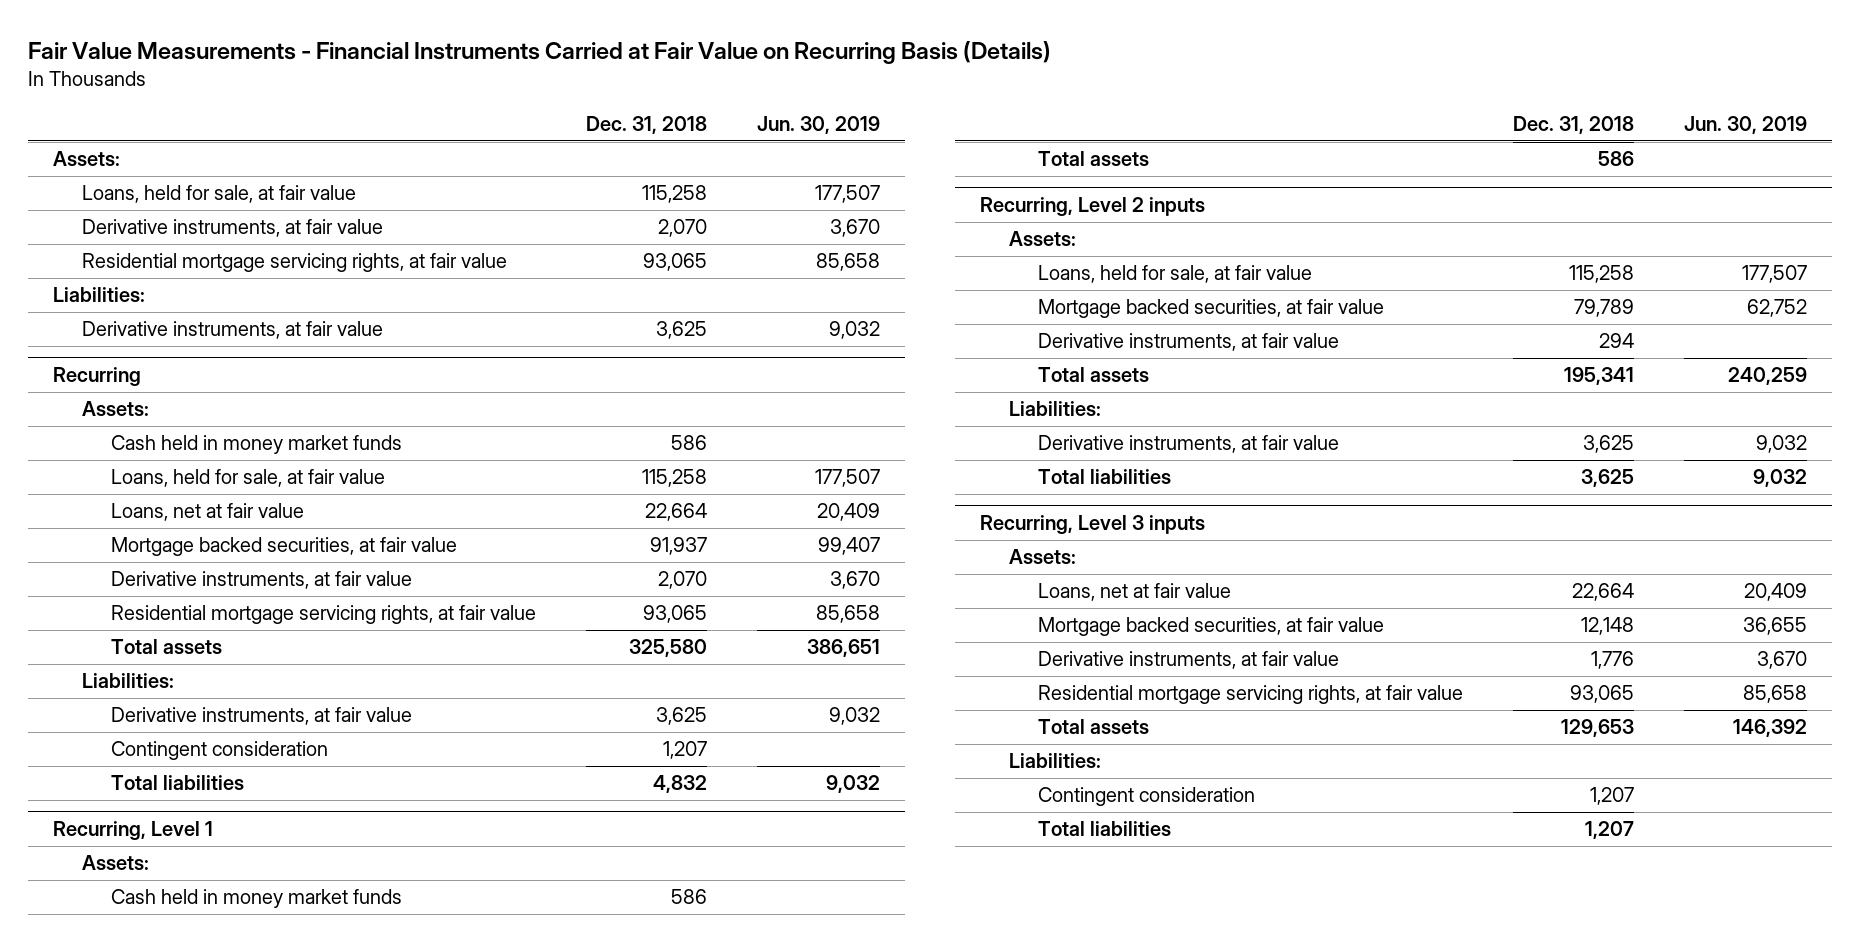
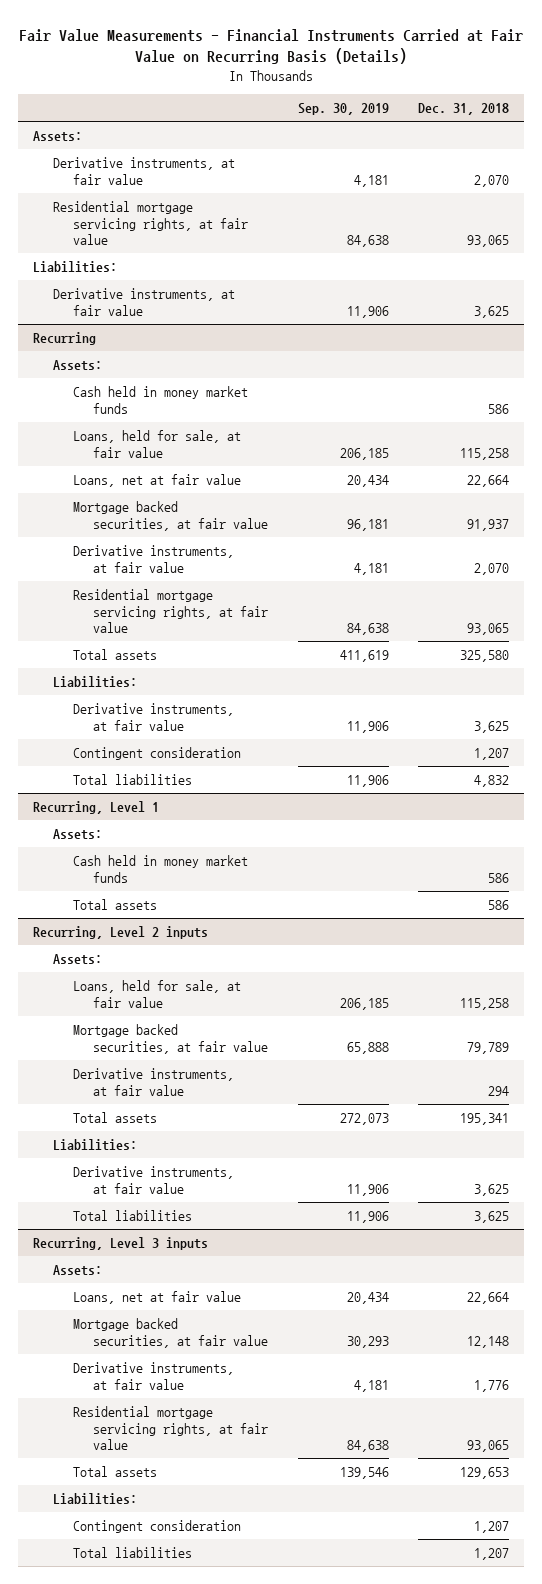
[756,116,880,135] Jun. 30, 2019 -> none
none -> [297,103,389,116] Sep. 30, 2019
[81,185,356,204] Loans, held for sale, at fair value -> none

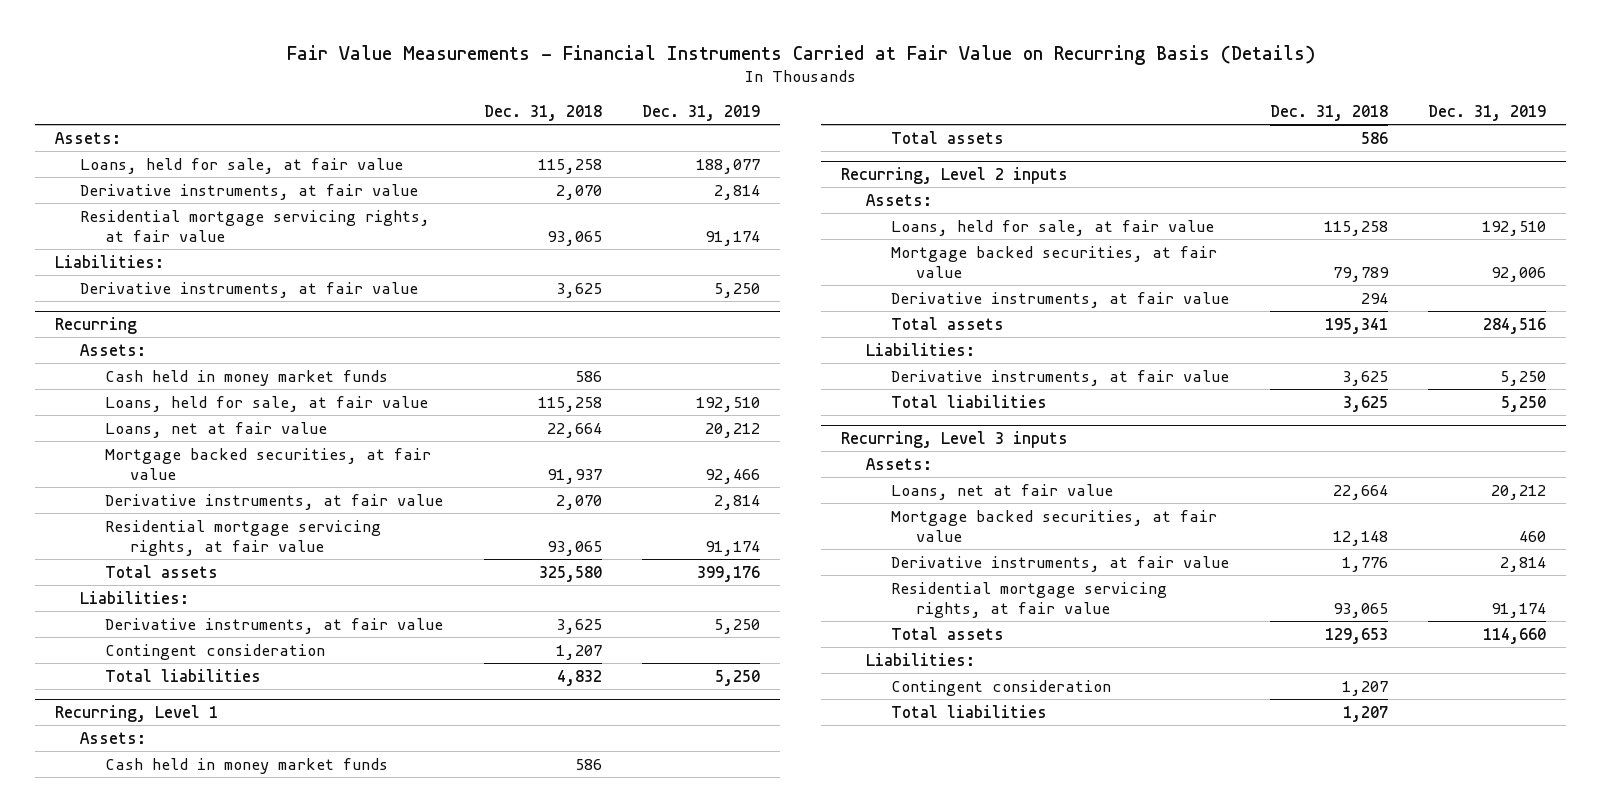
[297,103,389,116] Sep. 30, 2019 -> none
none -> [642,105,761,122] Dec. 31, 2019
none -> [80,157,404,174] Loans, held for sale, at fair value

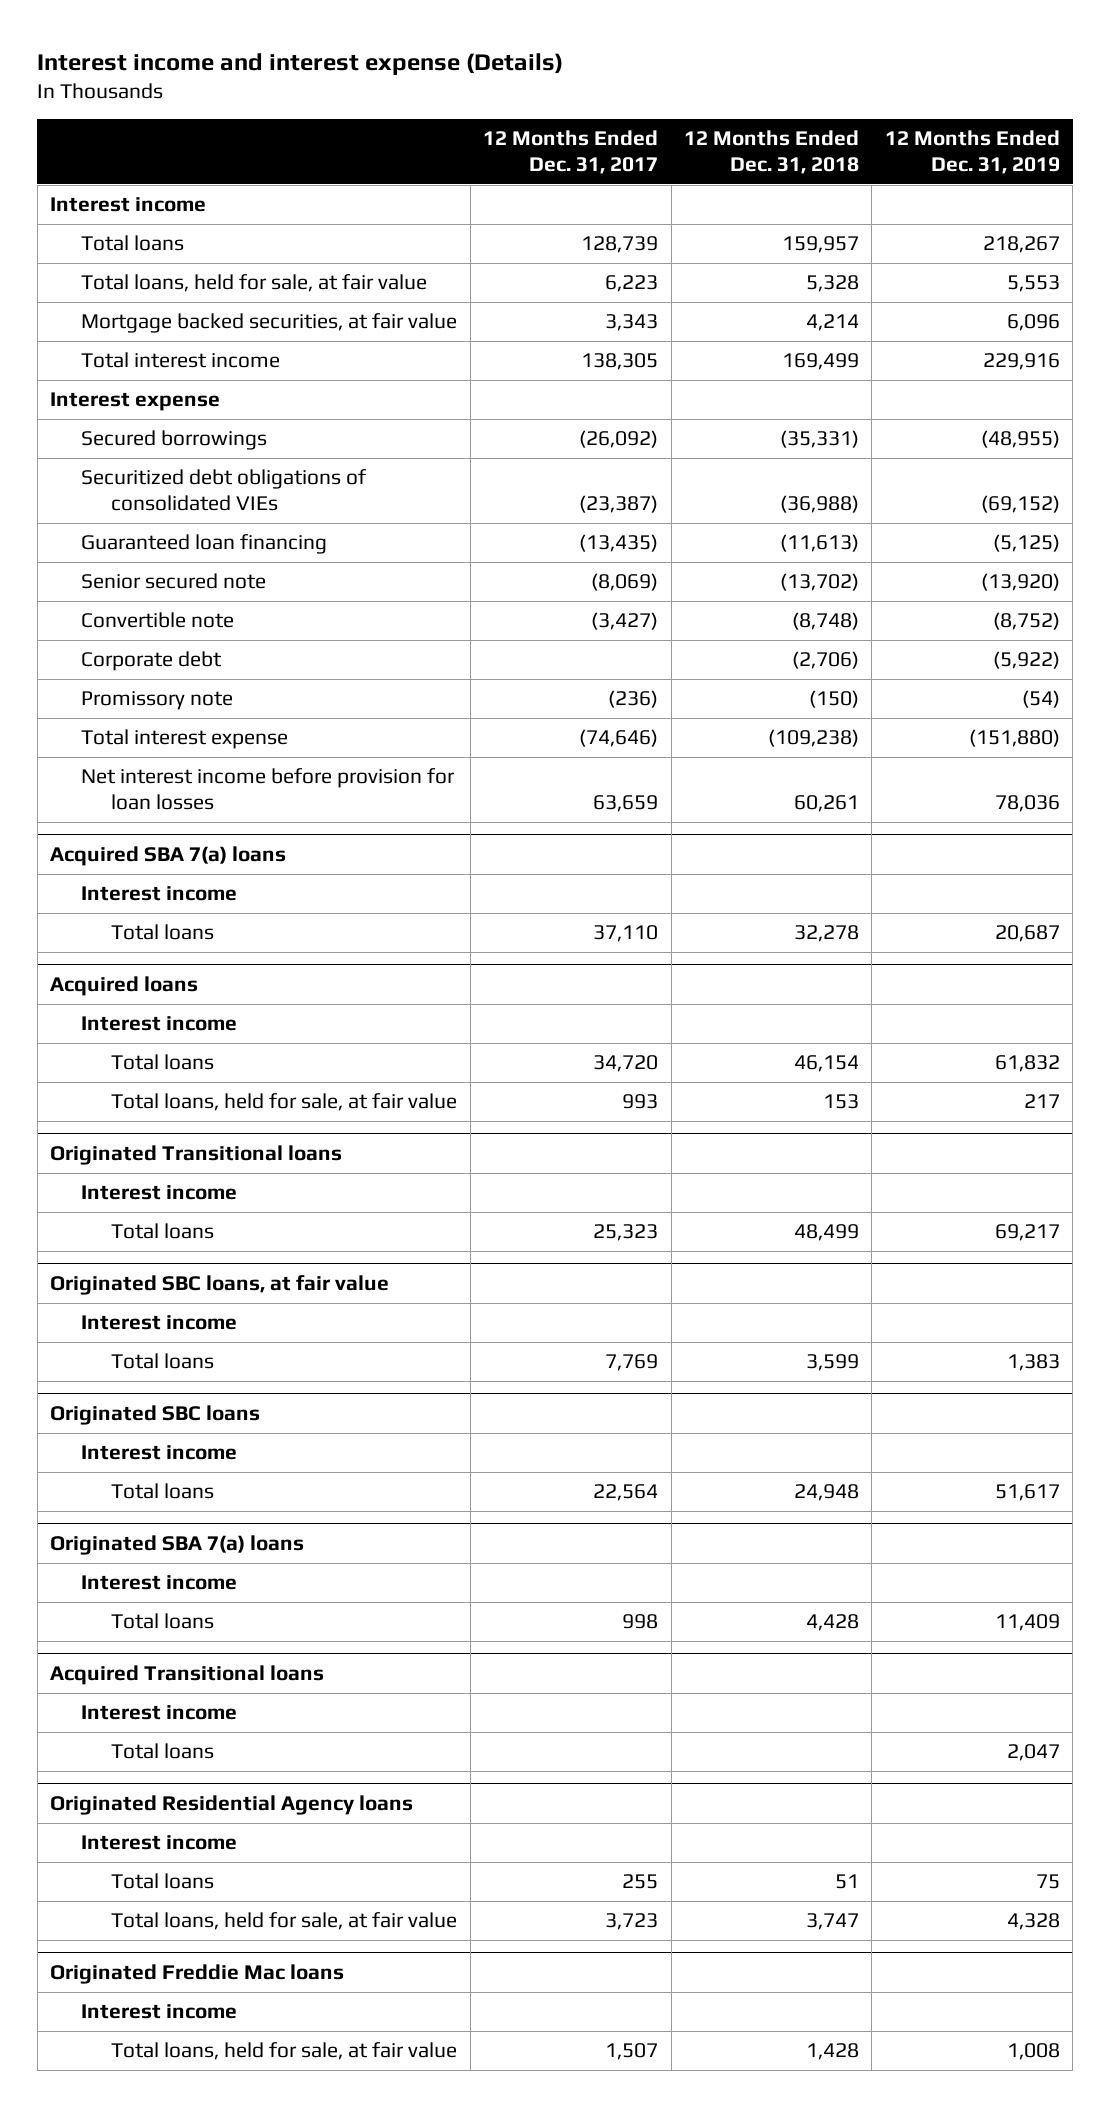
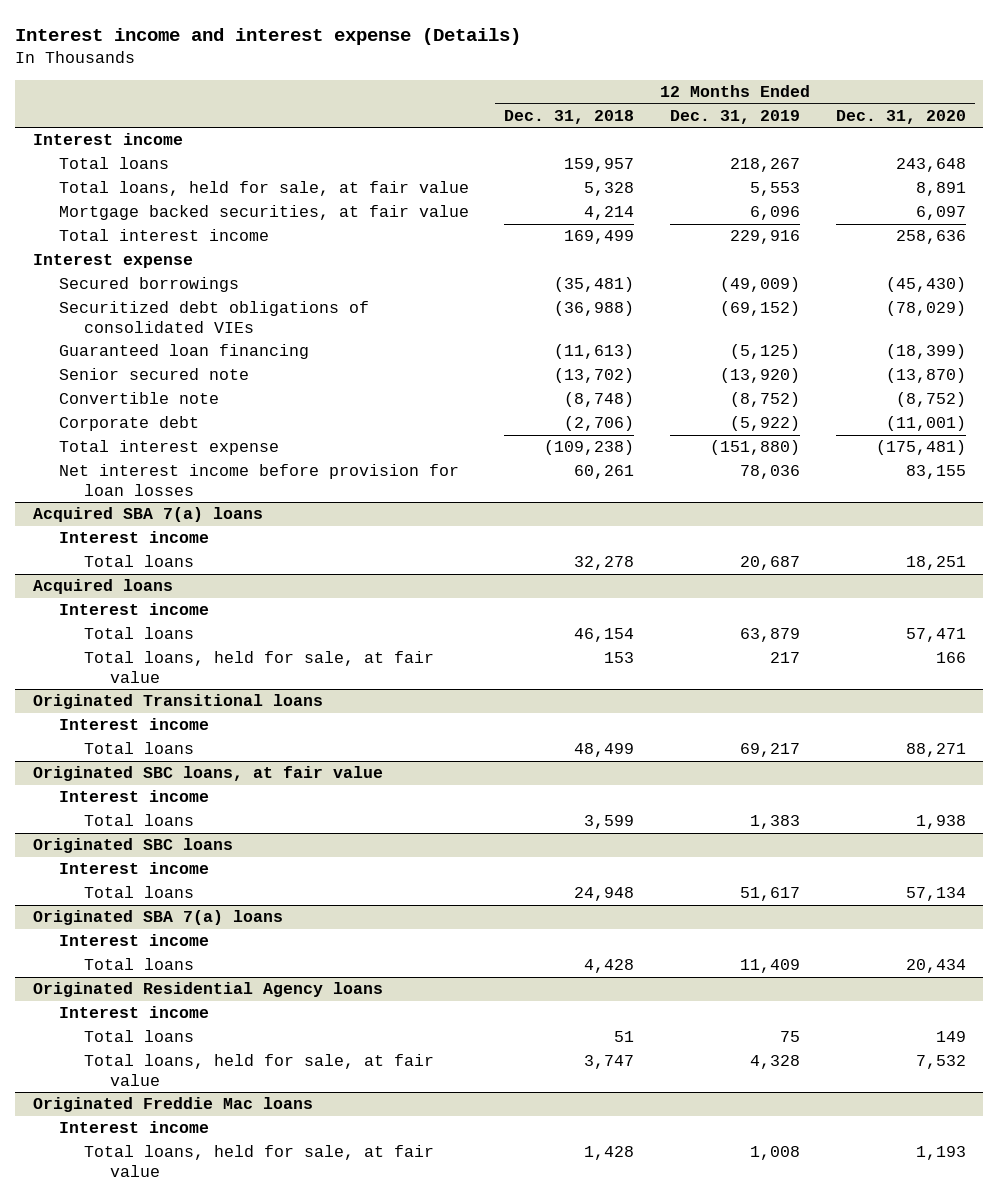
[483,130,659,175] 12 Months Ended Dec. 31, 2017 -> none
none -> [835,109,966,124] Dec. 31, 2020
[780,430,860,449] (35,331) -> [554,277,635,293] (35,481)
[980,430,1060,449] (48,955) -> [720,277,801,293] (49,009)
[80,691,233,711] Promissory note -> none
[994,1055,1060,1073] 61,832 -> [740,628,801,643] 63,879
[50,1665,325,1686] Acquired Transitional loans -> none
[80,1705,237,1721] Interest income -> none
[111,1743,215,1760] Total loans -> none

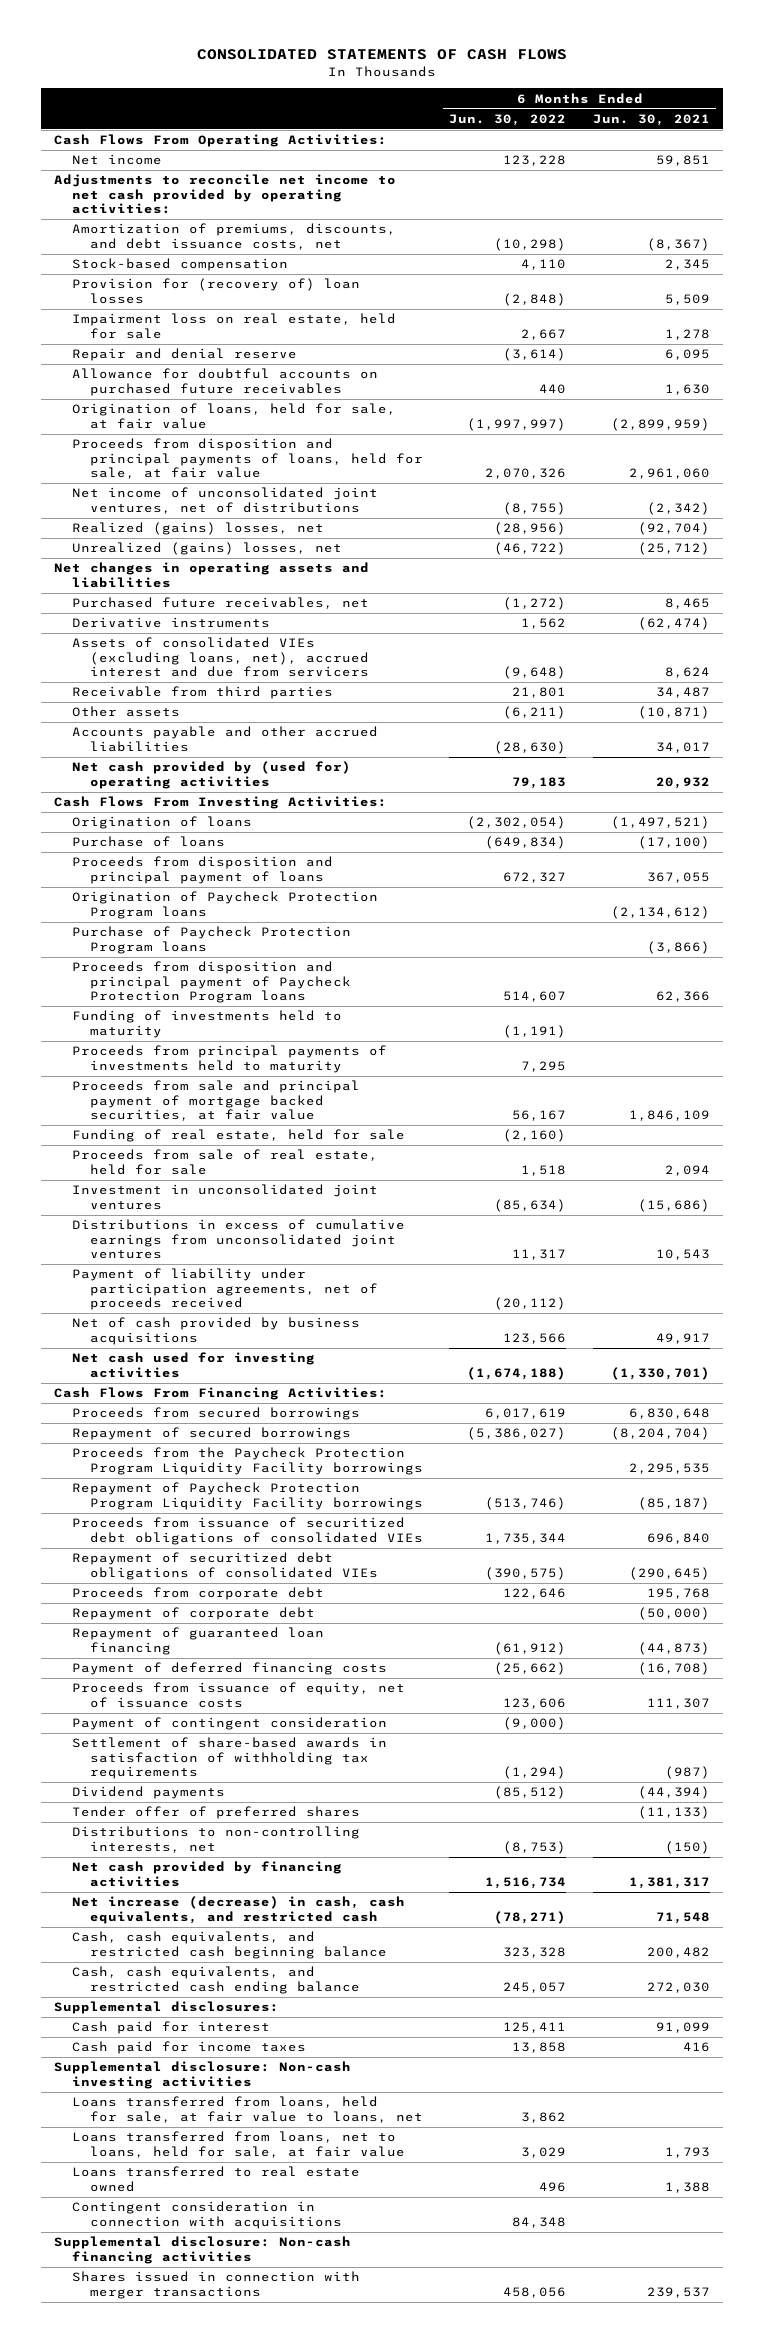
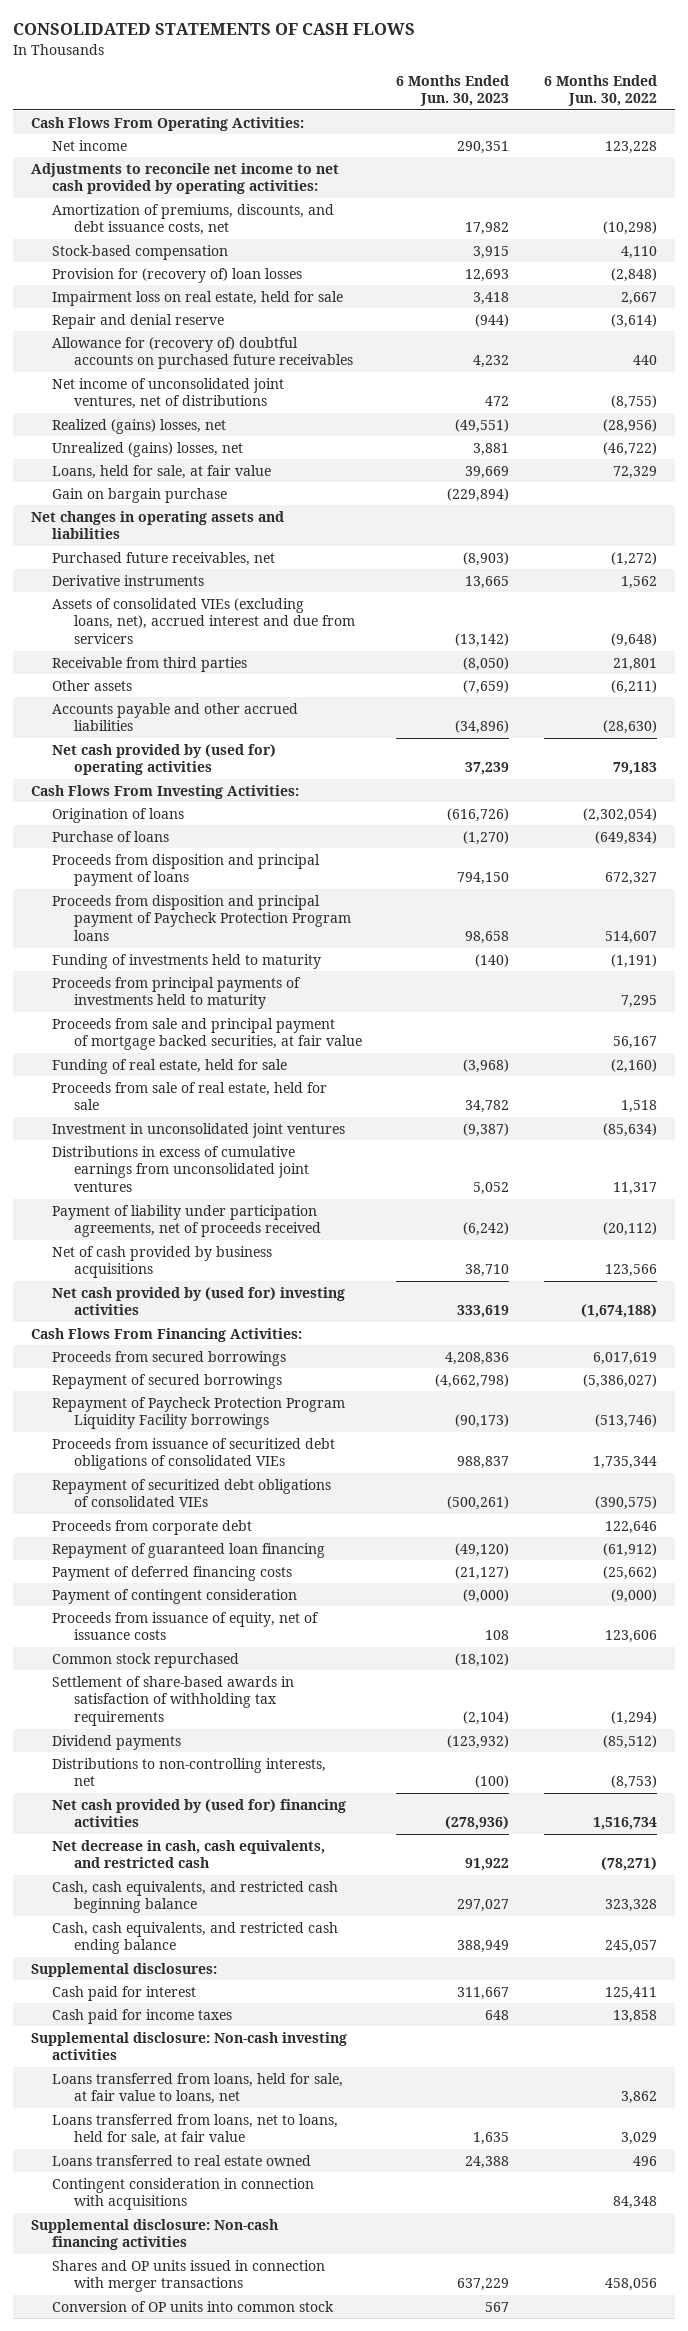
[592,114,710,127] Jun. 30, 2021 -> none
none -> [396,74,510,107] 6 Months Ended Jun. 30, 2023
[72,403,397,429] Origination of loans, held for sale, at fair value -> none
[72,438,424,479] Proceeds from disposition and principal payments of loans, held for sale, at fair value -> none
[72,368,379,396] Allowance for doubtful accounts on purchased future receivables -> [52,336,353,370] Allowance for (recovery of) doubtful accounts on purchased future receivables
none -> [52,464,272,479] Loans, held for sale, at fair value
none -> [52,487,228,503] Gain on bargain purchase
[72,891,379,919] Origination of Paycheck Protection Program loans -> none
[72,926,352,954] Purchase of Paycheck Protection Program loans -> none
[72,1352,316,1378] Net cash used for investing activities -> [52,1286,346,1316] Net cash provided by (used for) investing activities
[72,1447,424,1475] Proceeds from the Paycheck Protection Program Liquidity Facility borrowings -> none
[72,1607,316,1621] Repayment of corporate debt -> none
[72,1682,406,1708] Proceeds from issuance of equity, net of issuance costs -> [52,1611,320,1641] Proceeds from issuance of equity, net of issuance costs
none -> [52,1652,240,1668] Common stock repurchased
[72,1806,361,1820] Tender offer of preferred shares -> none
[72,1861,343,1887] Net cash provided by financing activities -> [52,1798,347,1828] Net cash provided by (used for) financing activities
[72,1896,406,1924] Net increase (decrease) in cash, cash equivalents, and restricted cash -> [52,1839,326,1869] Net decrease in cash, cash equivalents, and restricted cash
[72,2271,361,2299] Shares issued in connection with merger transactions -> [52,2259,326,2293] Shares and OP units issued in connection with merger transactions
none -> [52,2300,335,2312] Conversion of OP units into common stock

